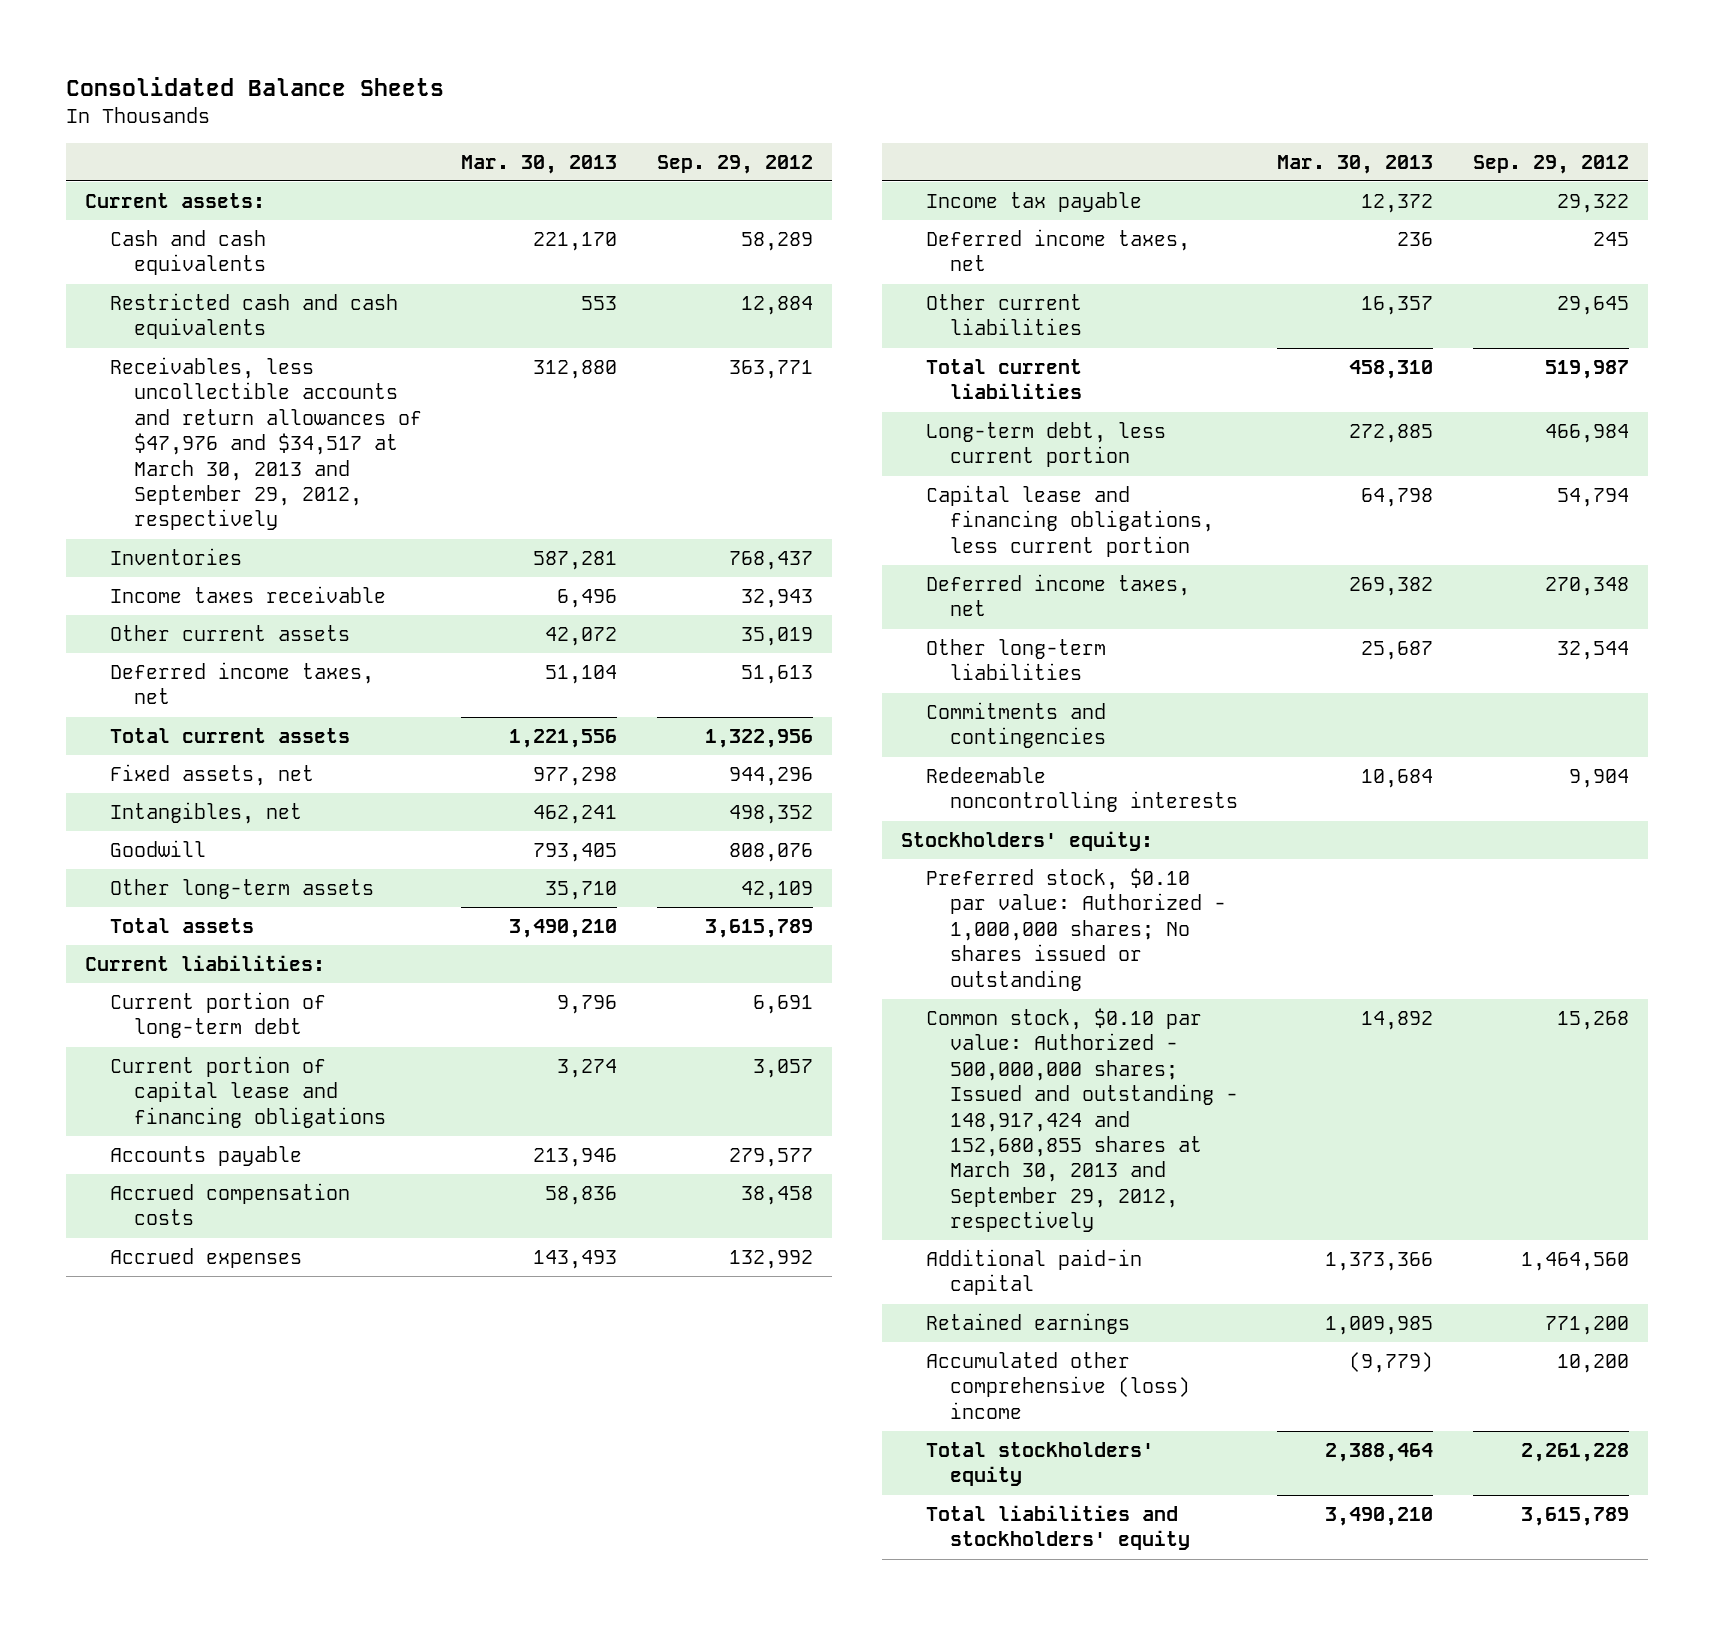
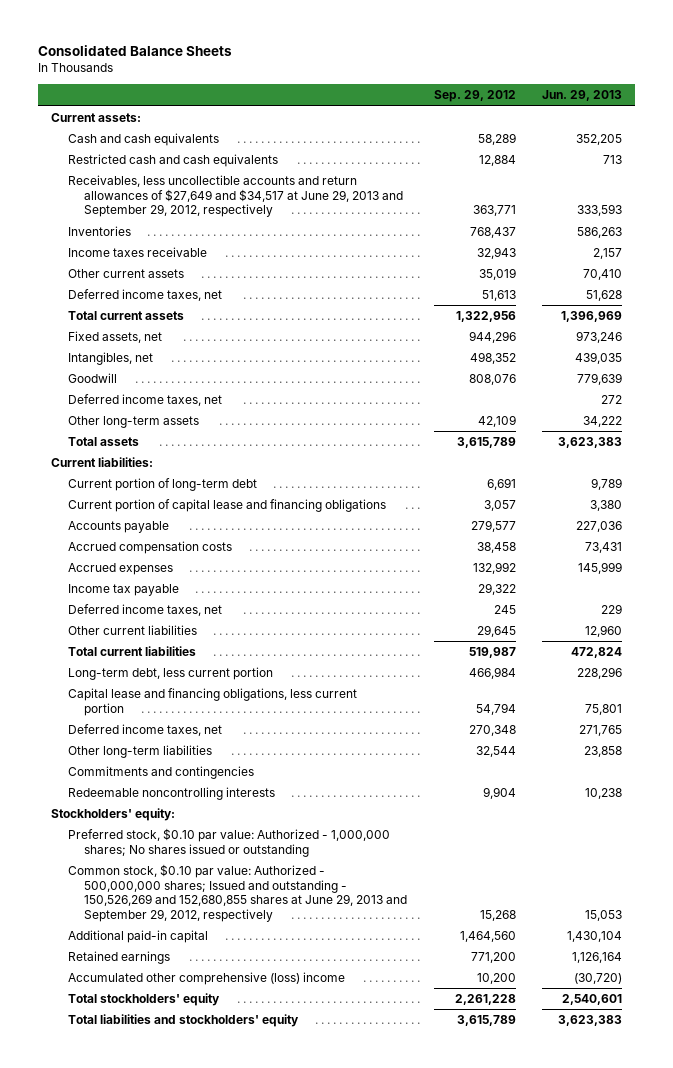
[461,154,618,174] Mar. 30, 2013 -> none
none -> [541,90,622,102] Jun. 29, 2013
[109,357,423,531] Receivables, less uncollectible accounts and return allowances of $47,976 and $34,517 at March 30, 2013 and September 29, 2012, respectively -> [67,175,404,218] Receivables, less uncollectible accounts and return allowances of $27,649 and $34,517 at June 29, 2013 and September 29, 2012, respectively
none -> [67,394,222,407] Deferred income taxes, net
[925,1008,1238,1233] Common stock, $0.10 par value: Authorized - 500,000,000 shares; Issued and outstanding - 148,917,424 and 152,680,855 shares at March 30, 2013 and September 29, 2012, respectively -> [67,864,408,922] Common stock, $0.10 par value: Authorized - 500,000,000 shares; Issued and outstanding - 150,526,269 and 152,680,855 shares at June 29, 2013 and September 29, 2012, respectively

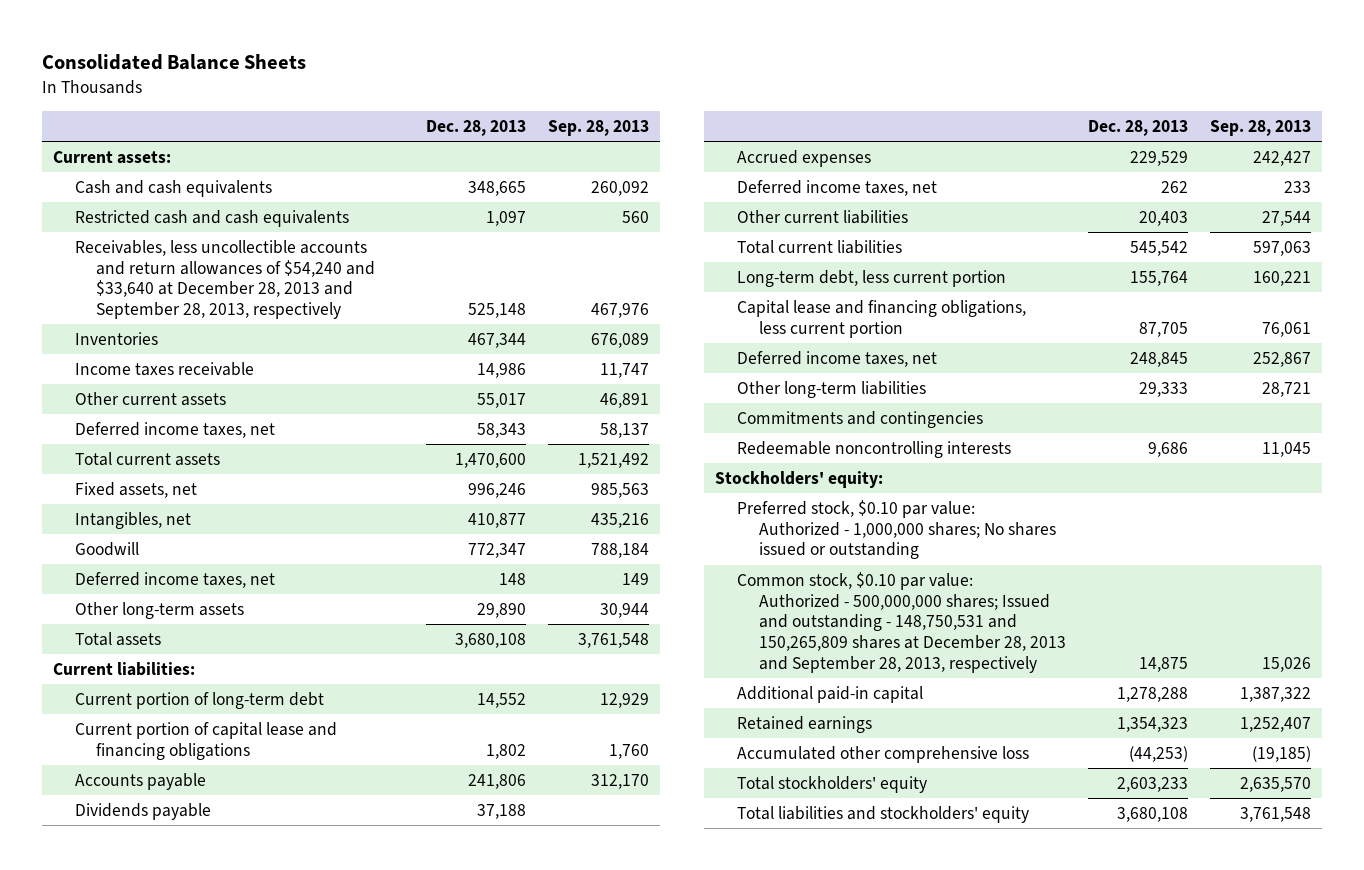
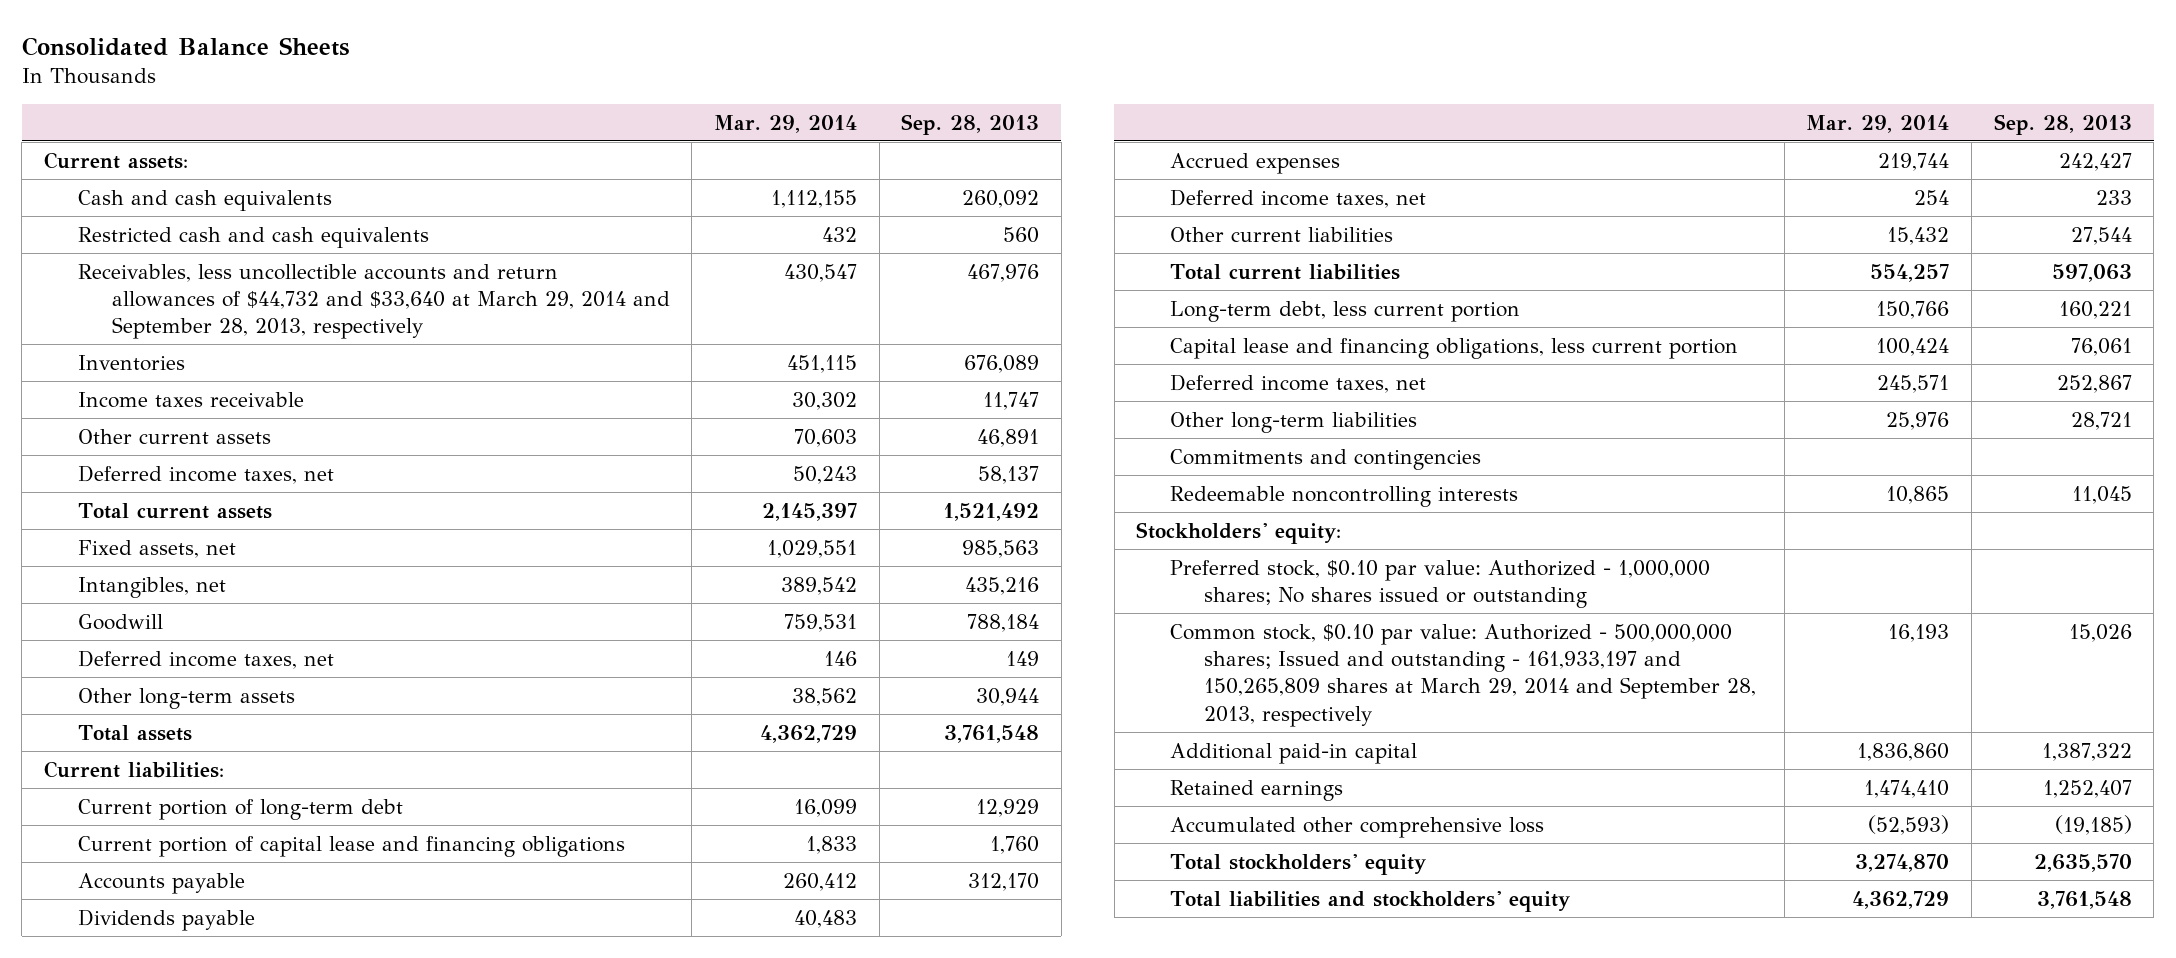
[425,119,526,136] Dec. 28, 2013 -> none
none -> [713,114,857,133] Mar. 29, 2014
[74,239,376,320] Receivables, less uncollectible accounts and return allowances of $54,240 and $33,640 at December 28, 2013 and September 28, 2013, respectively -> [77,263,670,340] Receivables, less uncollectible accounts and return allowances of $44,732 and $33,640 at March 29, 2014 and September 28, 2013, respectively
[736,571,1066,673] Common stock, $0.10 par value: Authorized - 500,000,000 shares; Issued and outstanding - 148,750,531 and 150,265,809 shares at December 28, 2013 and September 28, 2013, respectively -> [1170,623,1756,727] Common stock, $0.10 par value: Authorized - 500,000,000 shares; Issued and outstanding - 161,933,197 and 150,265,809 shares at March 29, 2014 and September 28, 2013, respectively

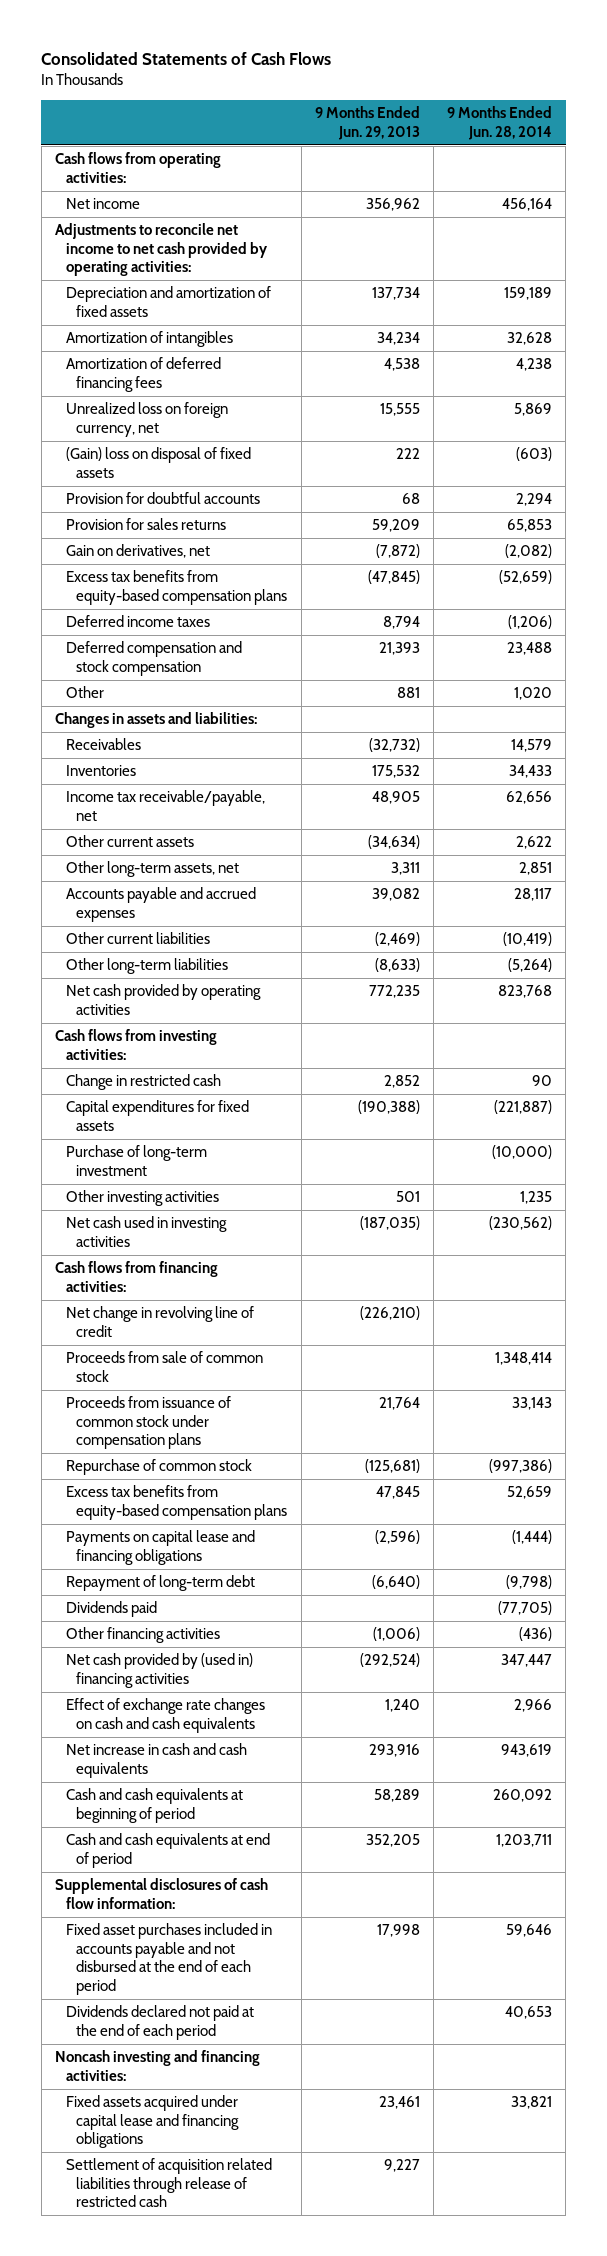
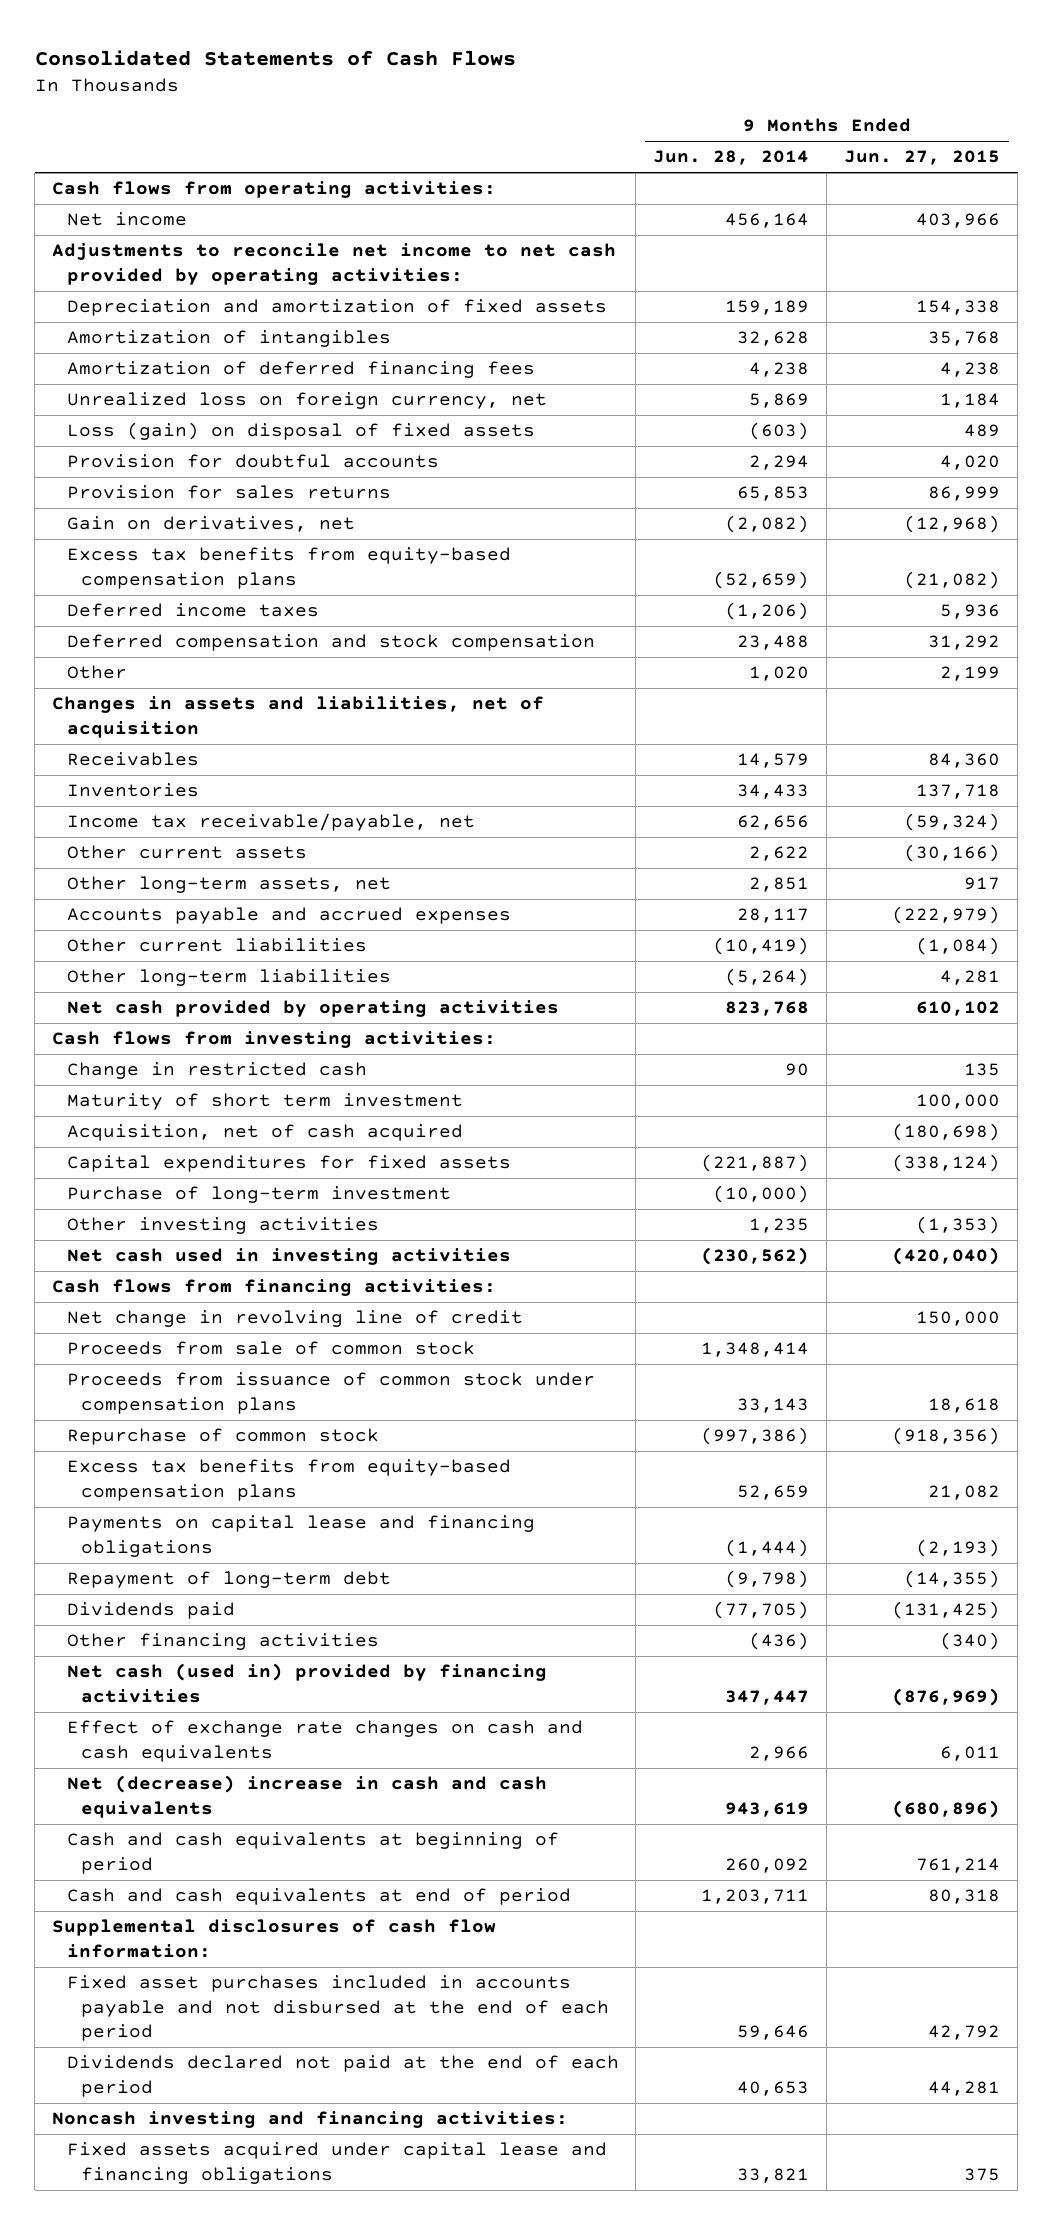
[314,106,420,140] 9 Months Ended Jun. 29, 2013 -> none
none -> [844,150,1001,166] Jun. 27, 2015
[65,447,251,478] (Gain) loss on disposal of fixed assets -> [66,422,535,441] Loss (gain) on disposal of fixed assets
[55,712,258,729] Changes in assets and liabilities: -> [52,696,545,738] Changes in assets and liabilities, net of acquisition
none -> [66,1093,463,1111] Maturity of short term investment
none -> [66,1124,463,1142] Acquisition, net of cash acquired
[65,1653,253,1688] Net cash provided by (used in) financing activities -> [66,1663,547,1703] Net cash (used in) provided by financing activities
[65,1743,247,1778] Net increase in cash and cash equivalents -> [66,1775,547,1818] Net (decrease) increase in cash and cash equivalents
[65,2158,272,2208] Settlement of acquisition related liabilities through release of restricted cash -> none

